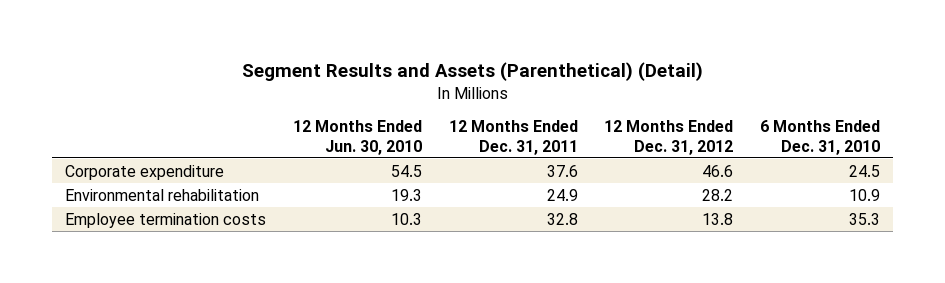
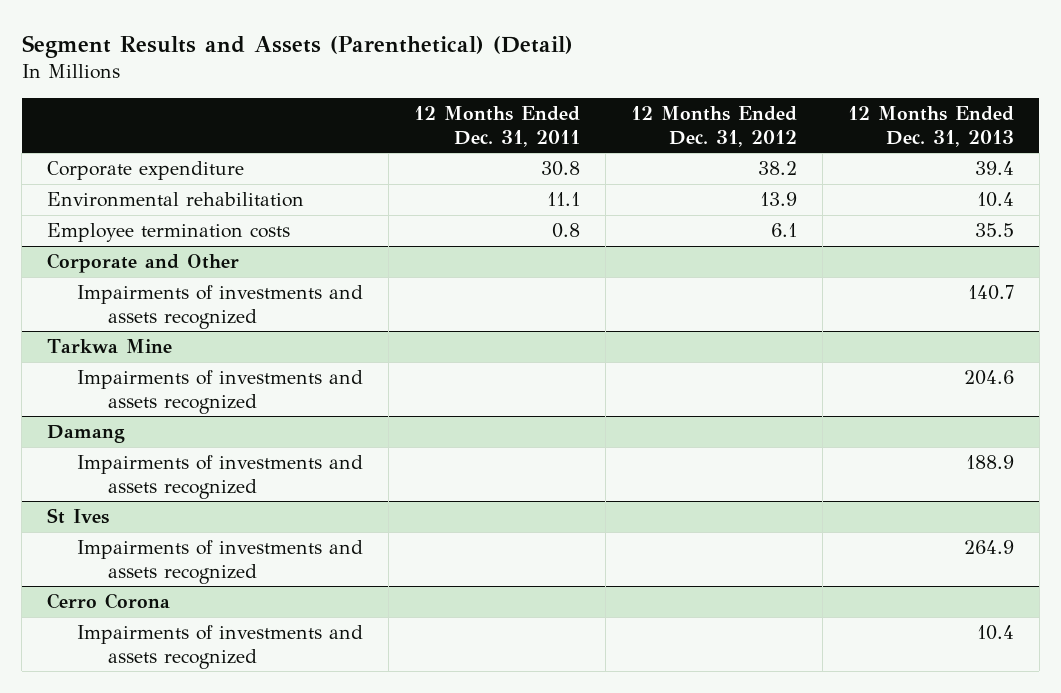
[292,120,422,155] 12 Months Ended Jun. 30, 2010 -> none
[760,120,881,155] 6 Months Ended Dec. 31, 2010 -> none
none -> [847,106,1014,147] 12 Months Ended Dec. 31, 2013
[546,164,578,177] 37.6 -> [541,161,581,177] 30.8
[702,164,734,177] 46.6 -> [758,161,798,176] 38.2
[546,188,578,201] 24.9 -> [547,192,581,207] 11.1
[702,188,734,201] 28.2 -> [760,192,798,207] 13.9
[546,212,578,225] 32.8 -> [552,223,581,239] 0.8
[702,212,734,225] 13.8 -> [771,223,798,238] 6.1
none -> [47,253,240,274] Corporate and Other
none -> [77,285,364,329] Impairments of investments and assets recognized
none -> [47,339,173,354] Tarkwa Mine
none -> [77,370,364,414] Impairments of investments and assets recognized
none -> [47,425,126,444] Damang
none -> [77,455,364,499] Impairments of investments and assets recognized
none -> [47,508,110,525] St Ives
none -> [77,540,364,584] Impairments of investments and assets recognized
none -> [47,593,171,610] Cerro Corona
none -> [77,625,364,669] Impairments of investments and assets recognized

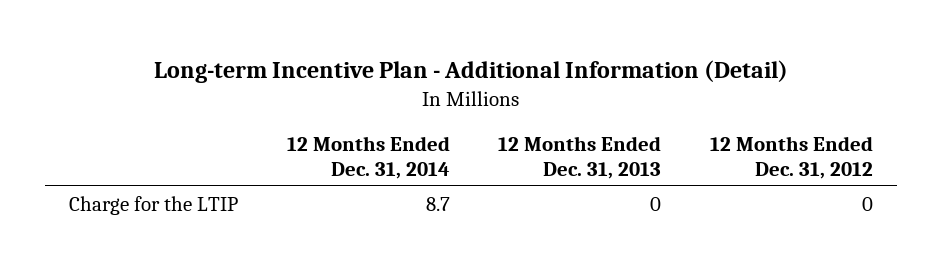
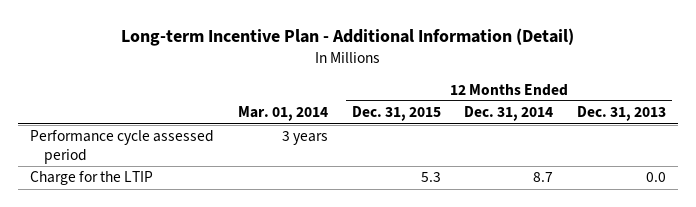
[709,135,873,180] 12 Months Ended Dec. 31, 2012 -> none
none -> [237,106,328,122] Mar. 01, 2014
none -> [351,106,441,122] Dec. 31, 2015
none -> [29,130,214,164] Performance cycle assessed period
[650,196,662,211] 0 -> [646,172,667,183] 0.0

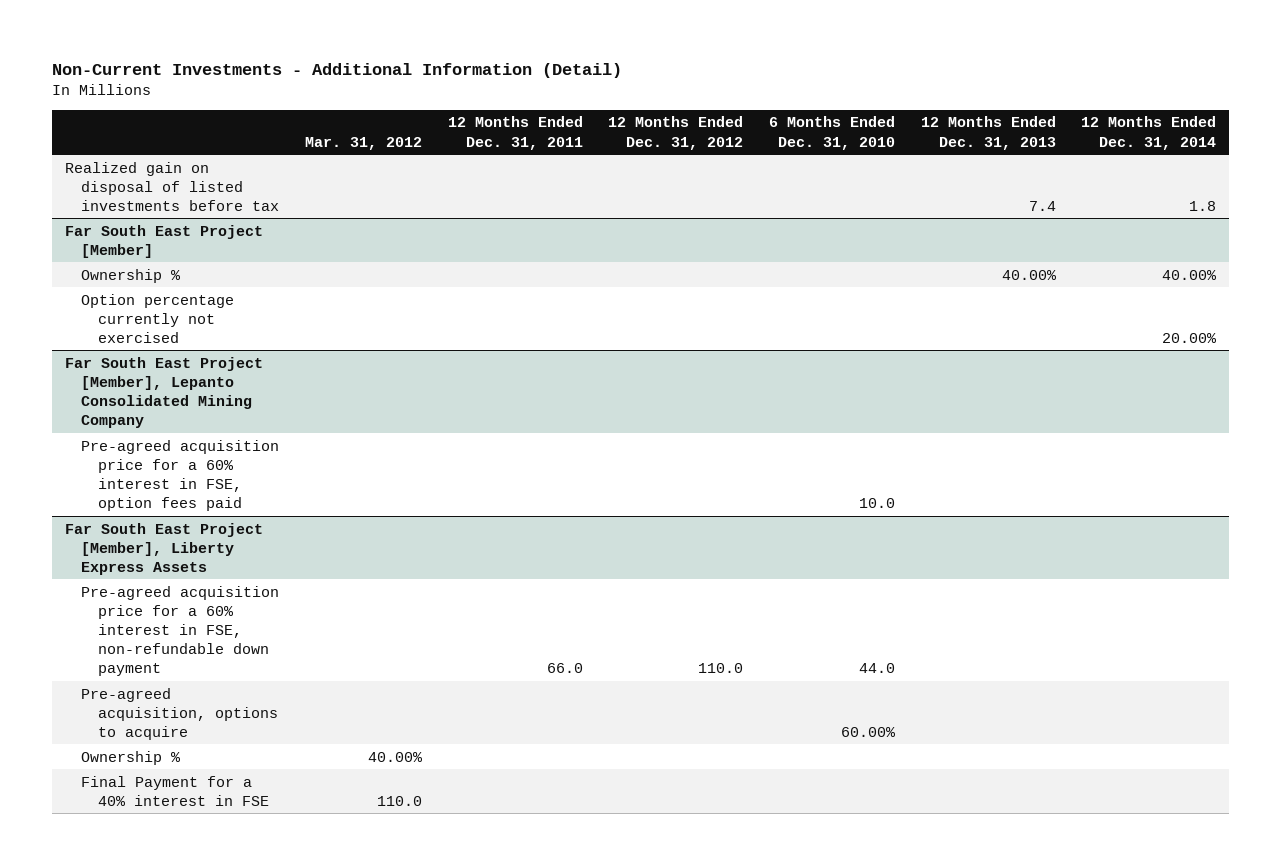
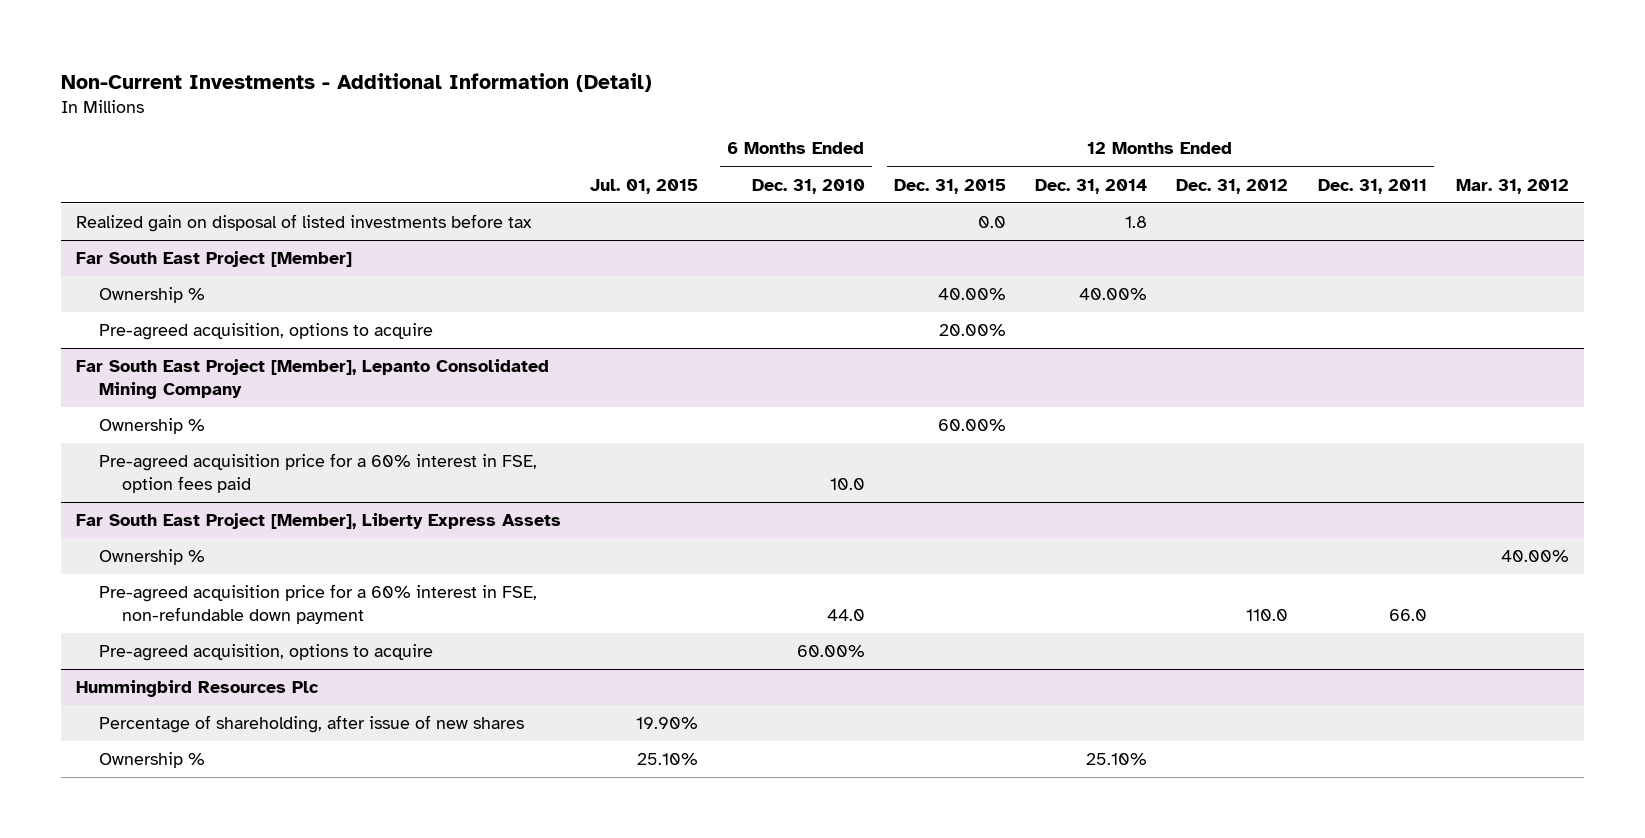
[920,116,1056,150] 12 Months Ended Dec. 31, 2013 -> none
none -> [590,178,699,194] Jul. 01, 2015
none -> [893,178,1006,194] Dec. 31, 2015
[81,293,235,343] Option percentage currently not exercised -> none
none -> [98,323,433,341] Pre-agreed acquisition, options to acquire
none -> [98,418,205,435] Ownership %
[81,750,182,765] Ownership % -> [98,549,205,566] Ownership %
[81,775,270,806] Final Payment for a 40% interest in FSE -> none
none -> [75,680,319,698] Hummingbird Resources Plc
none -> [98,715,524,734] Percentage of shareholding, after issue of new shares
none -> [98,752,205,769] Ownership %

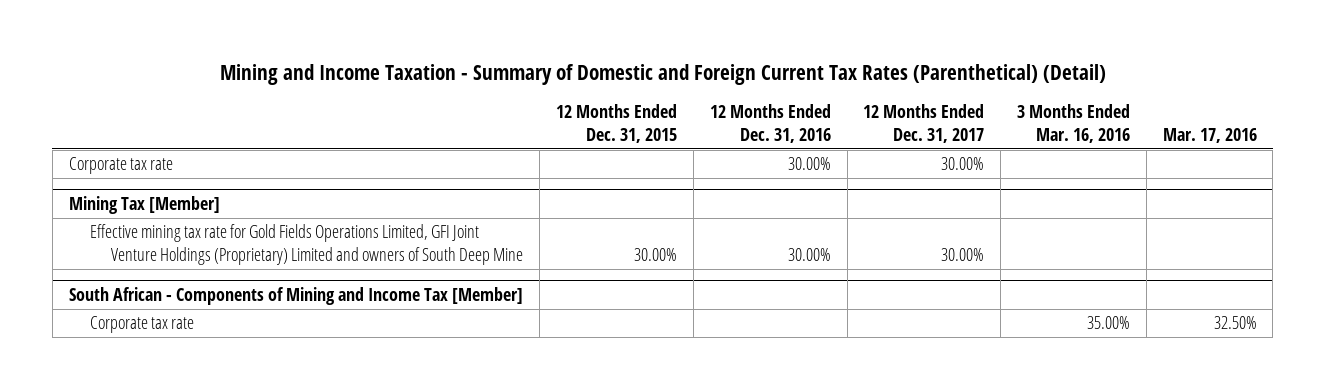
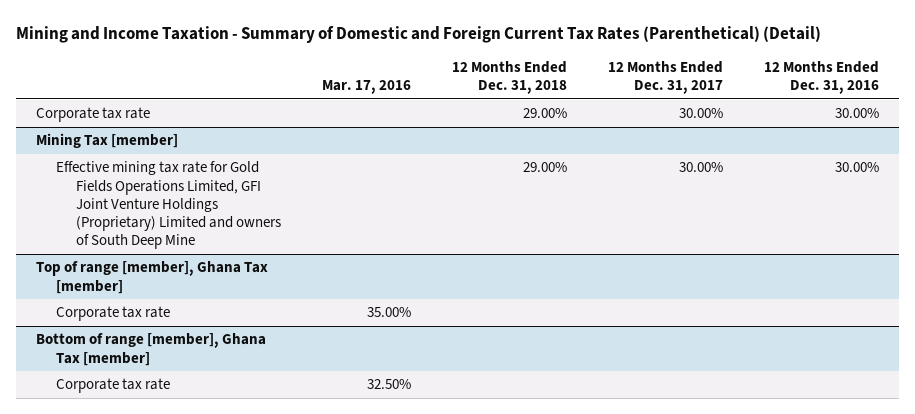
[556,104,678,144] 12 Months Ended Dec. 31, 2015 -> none
[1017,104,1131,144] 3 Months Ended Mar. 16, 2016 -> none
none -> [451,60,567,95] 12 Months Ended Dec. 31, 2018
[68,195,220,214] Mining Tax [Member] -> [36,133,179,149] Mining Tax [member]
none -> [36,261,269,294] Top of range [member], Ghana Tax [member]
none -> [56,306,171,322] Corporate tax rate
[68,286,523,305] South African - Components of Mining and Income Tax [Member] -> [36,333,267,366] Bottom of range [member], Ghana Tax [member]

